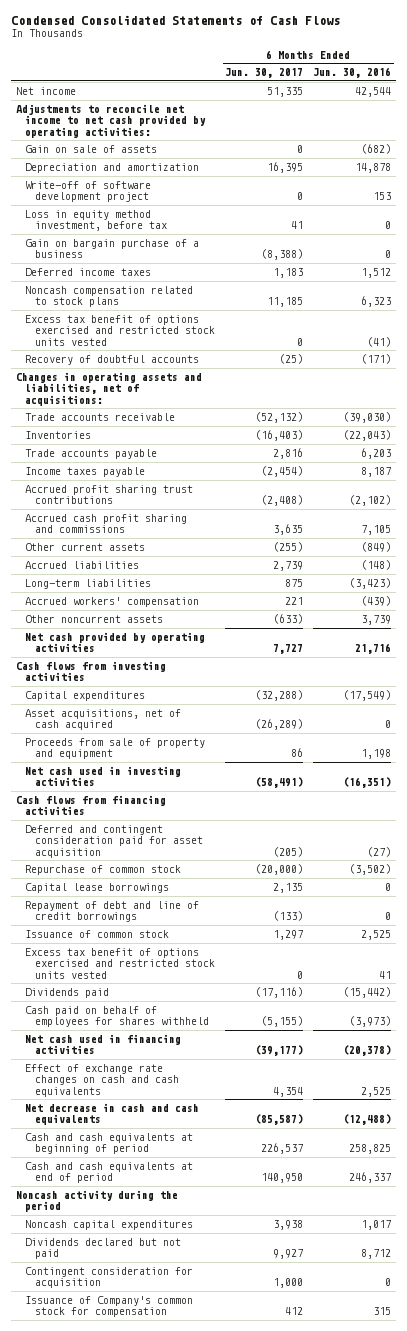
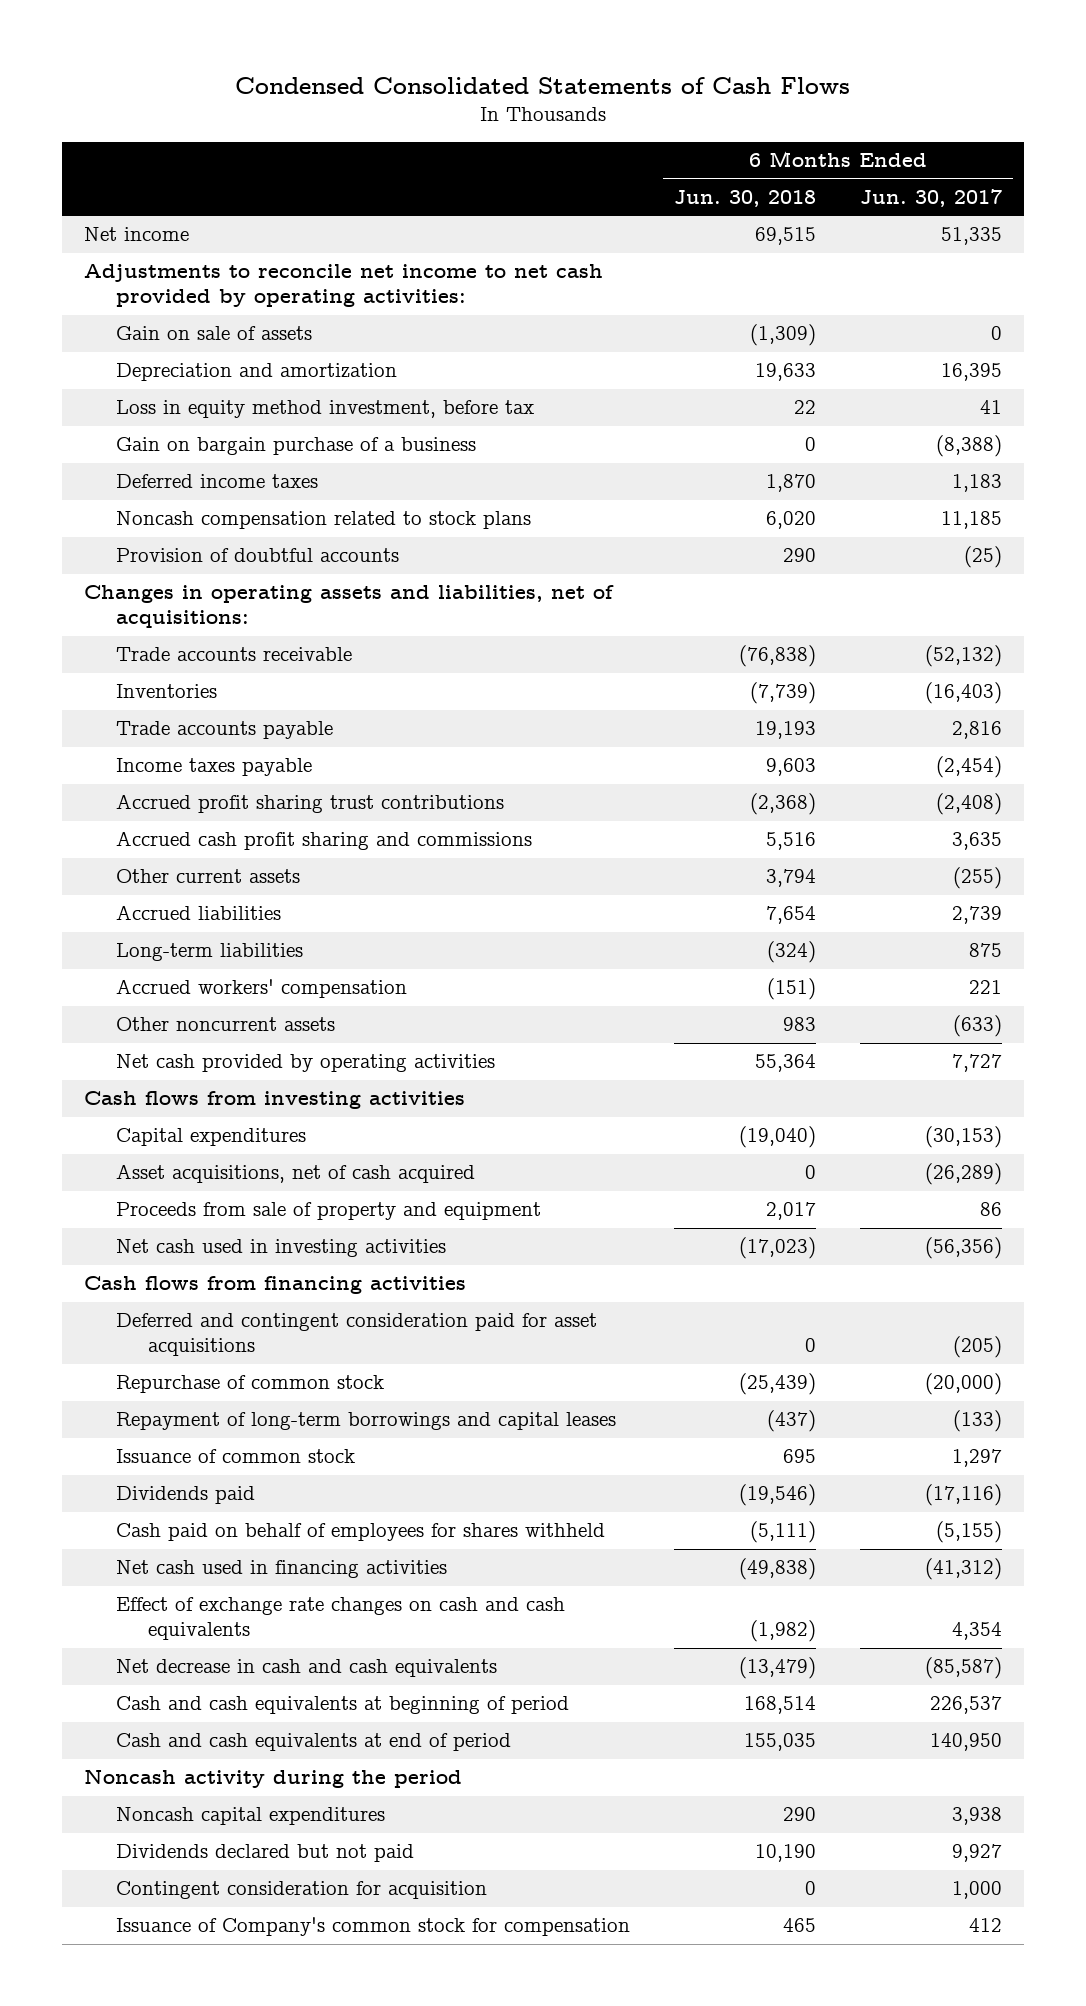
[313,67,392,79] Jun. 30, 2016 -> none
none -> [674,190,817,208] Jun. 30, 2018
[25,180,152,203] Write-off of software development project -> none
[25,314,216,346] Excess tax benefit of options exercised and restricted stock units vested -> none
[25,354,200,365] Recovery of doubtful accounts -> [116,548,400,563] Provision of doubtful accounts
[255,689,304,701] (32,288) -> [925,1126,1003,1149] (30,153)
[255,777,304,789] (58,491) -> [925,1237,1003,1260] (56,356)
[25,824,204,858] Deferred and contingent consideration paid for asset acquisition -> [116,1313,598,1357] Deferred and contingent consideration paid for asset acquisitions
[25,882,170,893] Capital lease borrowings -> none
[25,900,200,923] Repayment of debt and line of credit borrowings -> [116,1412,617,1431] Repayment of long-term borrowings and capital leases
[25,947,216,979] Excess tax benefit of options exercised and restricted stock units vested -> none
[255,1045,304,1057] (39,177) -> [925,1558,1003,1581] (41,312)

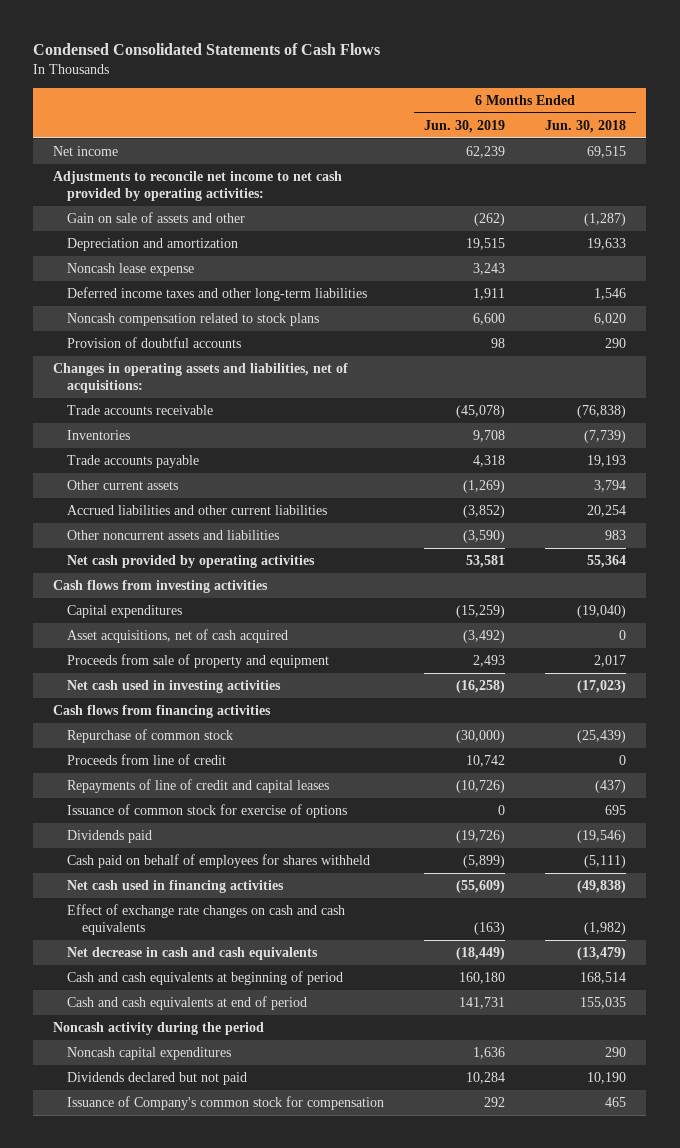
[860,189,1003,208] Jun. 30, 2017 -> none
none -> [424,119,506,133] Jun. 30, 2019
[116,326,313,341] Gain on sale of assets -> [67,212,246,224] Gain on sale of assets and other
[750,324,817,347] (1,309) -> [584,213,627,227] (1,287)
[116,400,535,419] Loss in equity method investment, before tax -> none
[116,437,477,456] Gain on bargain purchase of a business -> none
none -> [67,263,195,277] Noncash lease expense
[116,474,319,489] Deferred income taxes -> [67,287,368,302] Deferred income taxes and other long-term liabilities
[766,474,817,493] 1,870 -> [594,288,627,301] 1,546
[116,758,313,777] Income taxes payable -> none
[116,794,505,814] Accrued profit sharing trust contributions -> none
[116,831,533,851] Accrued cash profit sharing and commissions -> none
[116,943,304,962] Long-term liabilities -> none
[116,979,408,999] Accrued workers' compensation -> none
[116,905,282,921] Accrued liabilities -> [67,505,328,516] Accrued liabilities and other current liabilities
[766,906,817,925] 7,654 -> [587,505,627,518] 20,254
[116,1017,336,1032] Other noncurrent assets -> [67,530,280,541] Other noncurrent assets and liabilities
[116,1313,598,1357] Deferred and contingent consideration paid for asset acquisitions -> none
none -> [67,754,227,766] Proceeds from line of credit
[116,1412,617,1431] Repayment of long-term borrowings and capital leases -> [67,779,330,794] Repayments of line of credit and capital leases
[116,1449,356,1464] Issuance of common stock -> [67,804,348,819] Issuance of common stock for exercise of options
[116,1881,488,1900] Contingent consideration for acquisition -> none

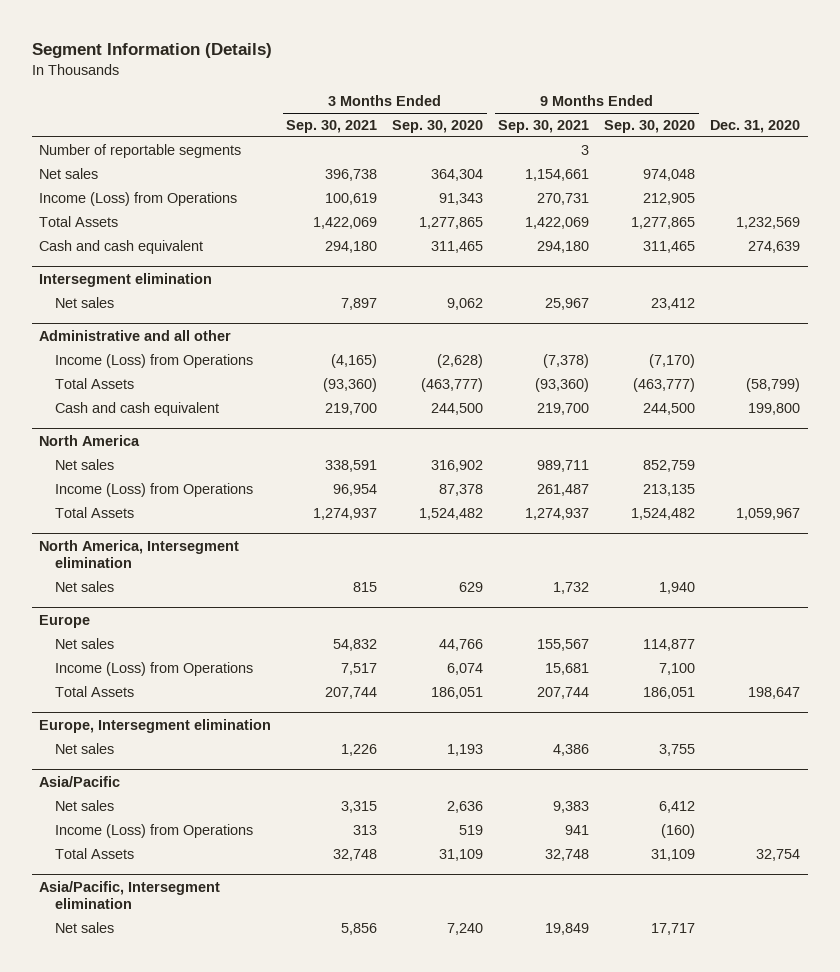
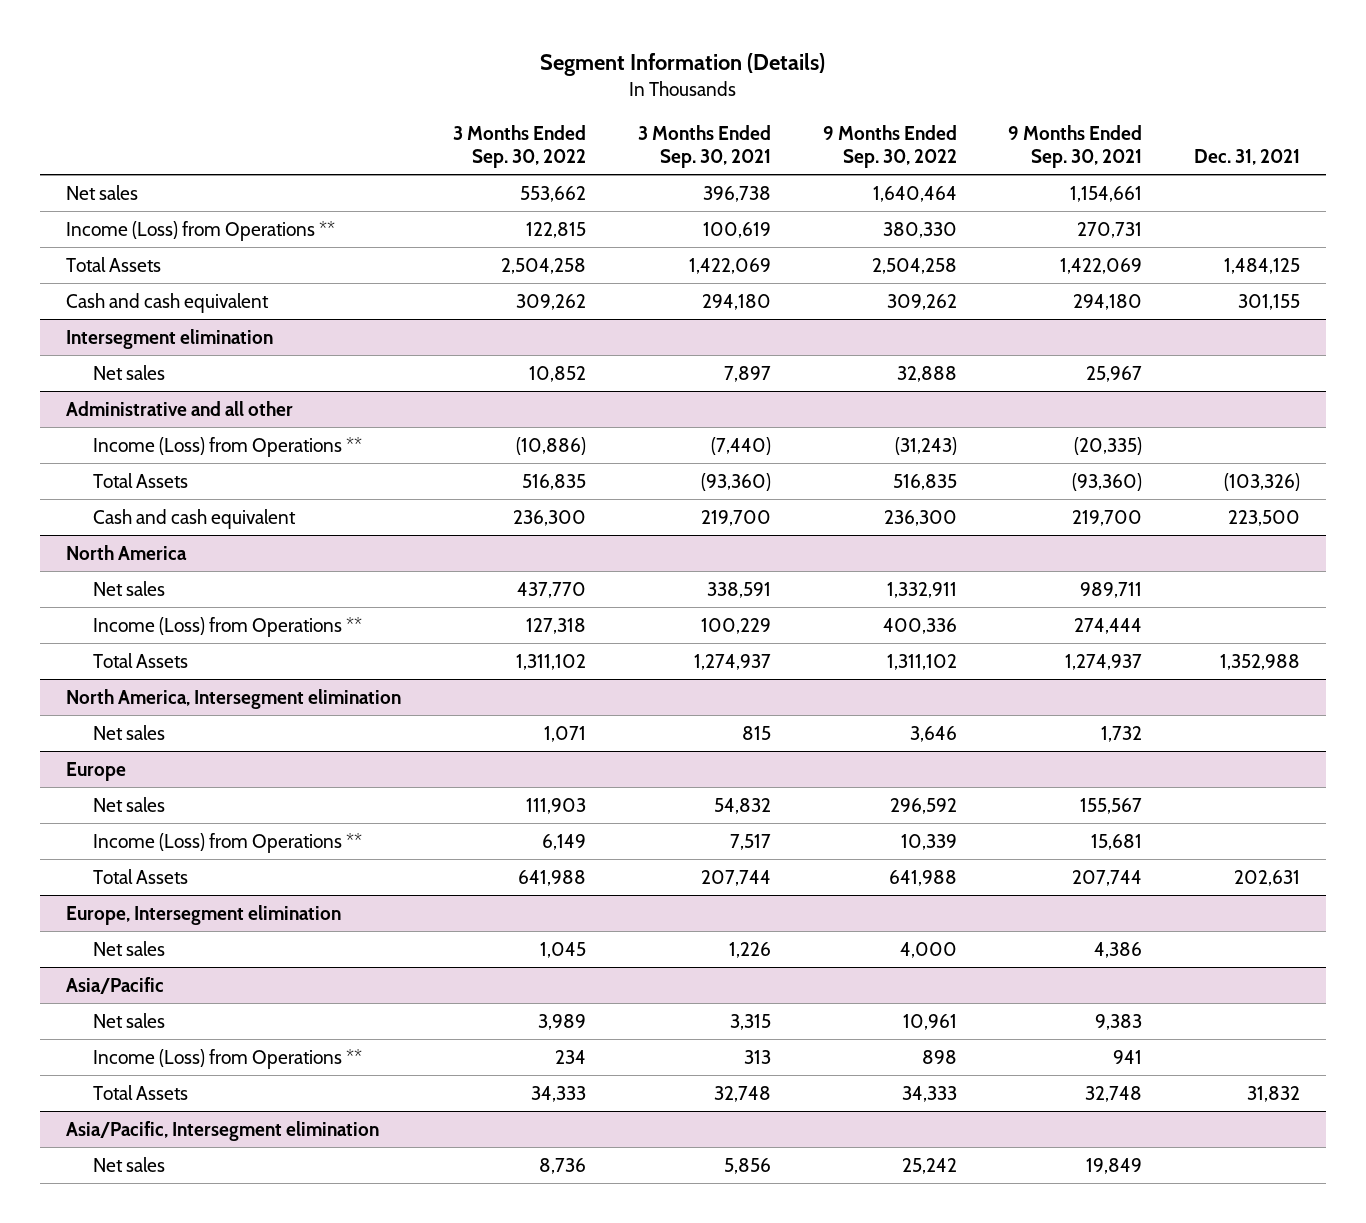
[392,120,484,134] Sep. 30, 2020 -> none
[604,120,696,134] Sep. 30, 2020 -> none
[710,120,801,134] Dec. 31, 2020 -> none
none -> [453,124,587,168] 3 Months Ended Sep. 30, 2022
none -> [822,124,957,168] 9 Months Ended Sep. 30, 2022
none -> [1194,148,1301,165] Dec. 31, 2021
[39,143,242,158] Number of reportable segments -> none
[39,191,238,206] Income (Loss) from Operations -> [66,220,336,241] Income (Loss) from Operations **
[55,353,254,368] Income (Loss) from Operations -> [92,436,362,457] Income (Loss) from Operations **
[331,353,378,368] (4,165) -> [710,436,771,455] (7,440)
[543,353,590,368] (7,378) -> [1074,436,1143,455] (20,335)
[55,482,254,497] Income (Loss) from Operations -> [92,616,362,637] Income (Loss) from Operations **
[333,483,378,496] 96,954 -> [700,617,771,634] 100,229
[537,483,590,496] 261,487 -> [1074,617,1143,634] 274,444
[55,661,254,676] Income (Loss) from Operations -> [92,832,362,853] Income (Loss) from Operations **
[55,823,254,838] Income (Loss) from Operations -> [92,1048,362,1069] Income (Loss) from Operations **

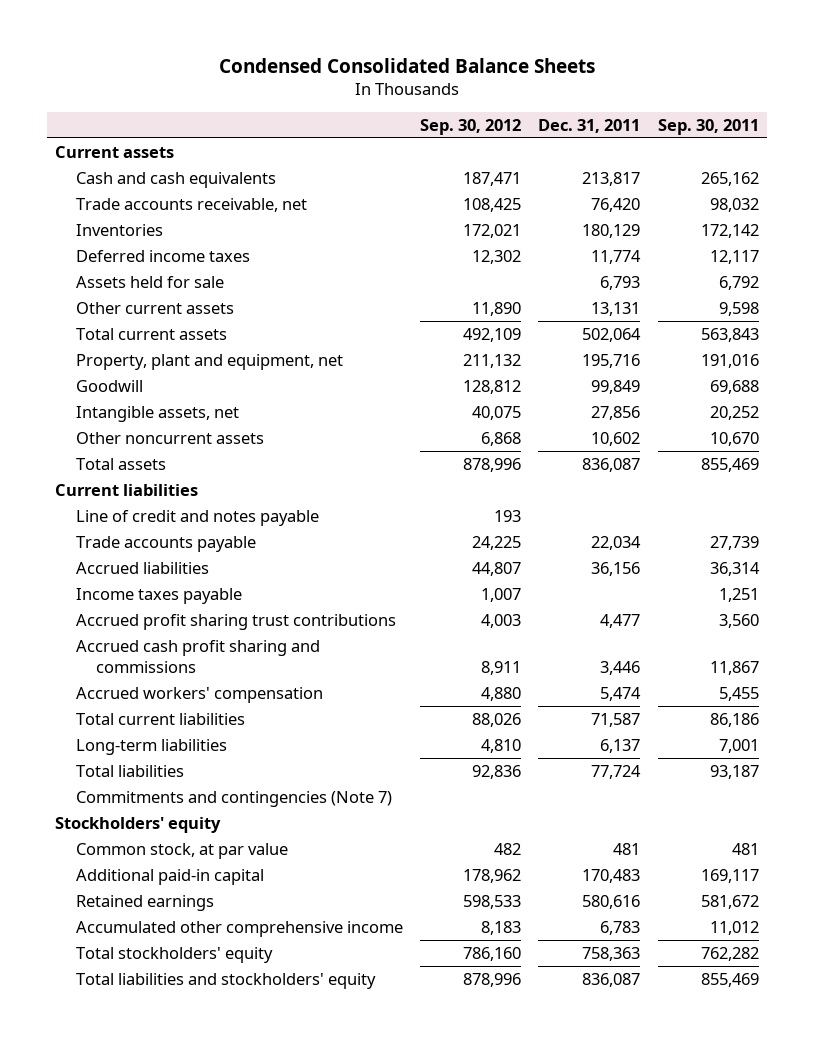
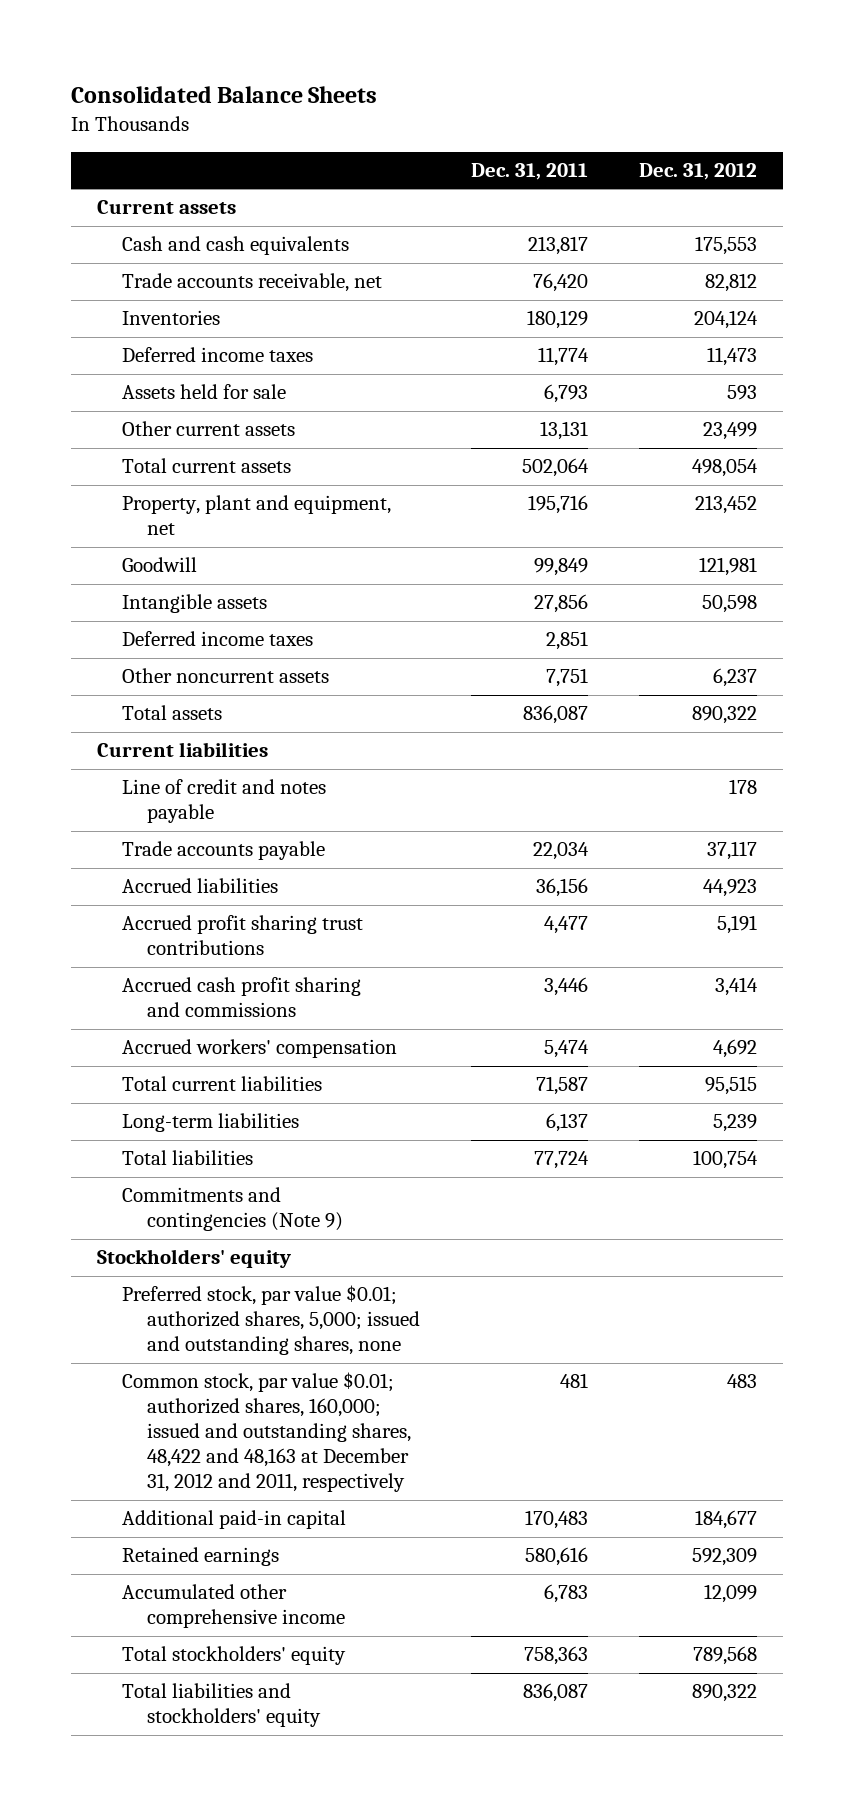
[219,57,596,73] Condensed Consolidated Balance Sheets -> [71,86,378,104] Consolidated Balance Sheets
[420,118,522,135] Sep. 30, 2012 -> none
[657,118,759,135] Sep. 30, 2011 -> none
none -> [639,163,758,181] Dec. 31, 2012
[75,405,239,422] Intangible assets, net -> [122,594,268,614] Intangible assets
none -> [122,631,314,647] Deferred income taxes
[591,431,641,446] 10,602 -> [546,668,589,688] 7,751
[75,587,242,604] Income taxes payable -> none
[75,790,392,807] Commitments and contingencies (Note 7) -> [122,1187,344,1232] Commitments and contingencies (Note 9)
none -> [122,1285,421,1356] Preferred stock, par value $0.01; authorized shares, 5,000; issued and outstanding shares, none
[75,842,288,859] Common stock, at par value -> [122,1372,412,1493] Common stock, par value $0.01; authorized shares, 160,000; issued and outstanding shares, 48,422 and 48,163 at December 31, 2012 and 2011, respectively

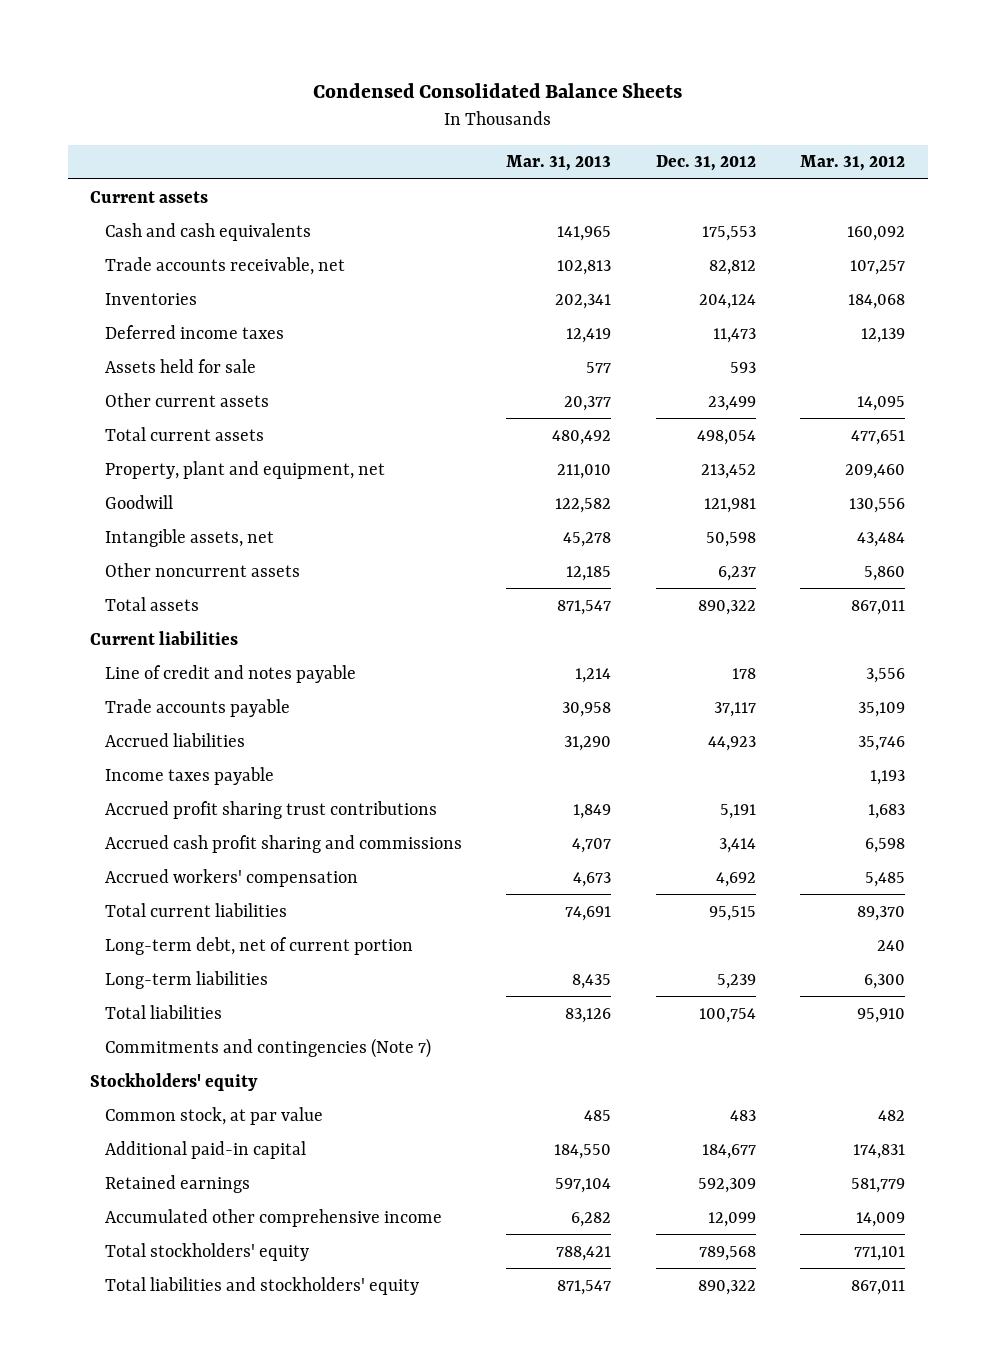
[71,86,378,104] Consolidated Balance Sheets -> [312,83,682,99] Condensed Consolidated Balance Sheets
[471,163,589,181] Dec. 31, 2011 -> none
none -> [506,155,612,172] Mar. 31, 2013
none -> [800,155,906,172] Mar. 31, 2012
[122,631,314,647] Deferred income taxes -> none
[122,594,268,614] Intangible assets -> [104,528,274,547] Intangible assets, net
none -> [104,766,274,785] Income taxes payable
none -> [104,936,413,955] Long-term debt, net of current portion
[122,1187,344,1232] Commitments and contingencies (Note 9) -> [104,1037,431,1058] Commitments and contingencies (Note 7)
[122,1285,421,1356] Preferred stock, par value $0.01; authorized shares, 5,000; issued and outstanding shares, none -> none
[122,1372,412,1493] Common stock, par value $0.01; authorized shares, 160,000; issued and outstanding shares, 48,422 and 48,163 at December 31, 2012 and 2011, respectively -> [104,1106,323,1125] Common stock, at par value

